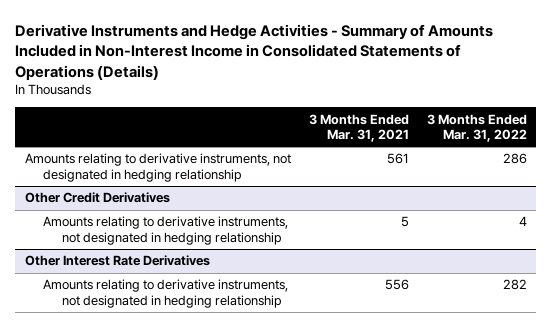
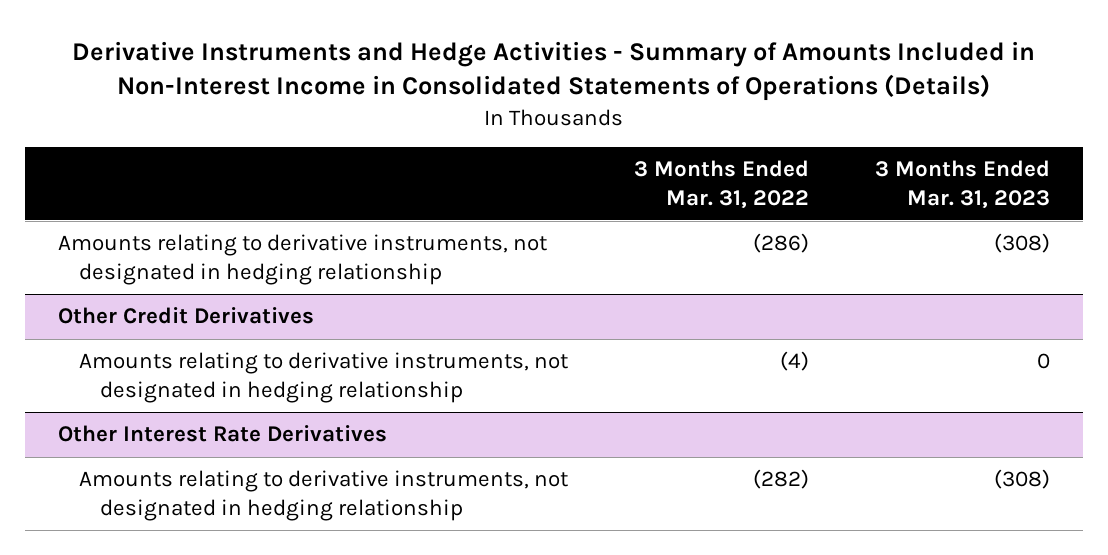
[308,113,409,143] 3 Months Ended Mar. 31, 2021 -> none
none -> [874,160,1050,209] 3 Months Ended Mar. 31, 2023
[503,153,528,165] 286 -> [752,233,809,254] (286)
[519,216,528,227] 4 -> [779,351,809,372] (4)
[503,279,528,291] 282 -> [752,469,809,490] (282)

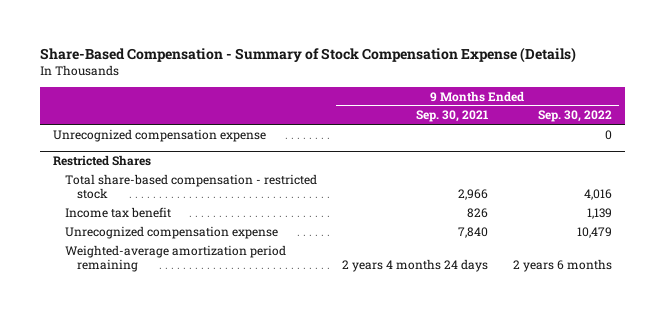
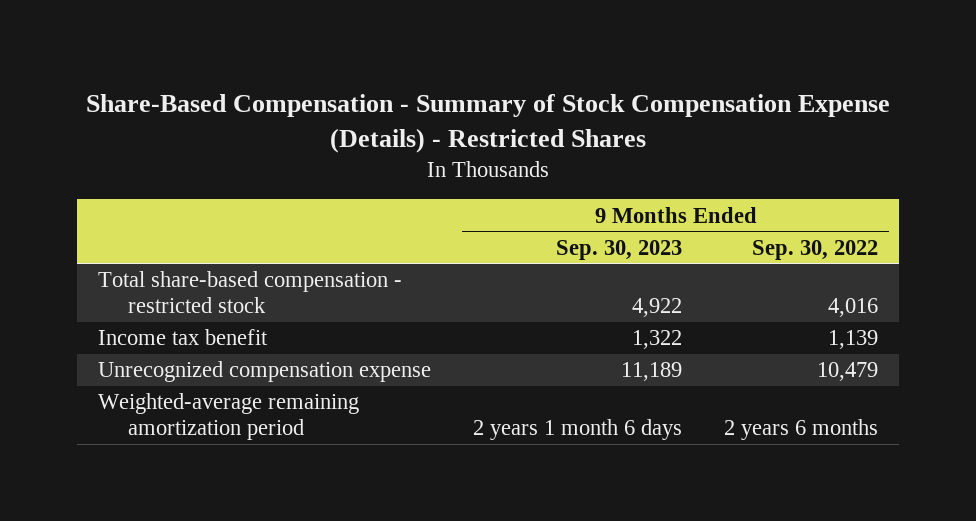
[40,46,577,63] Share-Based Compensation - Summary of Stock Compensation Expense (Details) -> [86,93,891,153] Share-Based Compensation - Summary of Stock Compensation Expense (Details) - Restricted Shares
[416,110,489,123] Sep. 30, 2021 -> none
none -> [556,239,683,260] Sep. 30, 2023
[52,128,266,142] Unrecognized compensation expense -> none
[52,154,151,166] Restricted Shares -> none
[64,244,286,272] Weighted-average amortization period remaining -> [97,393,359,441] Weighted-average remaining amortization period

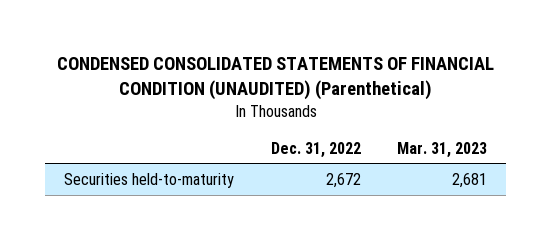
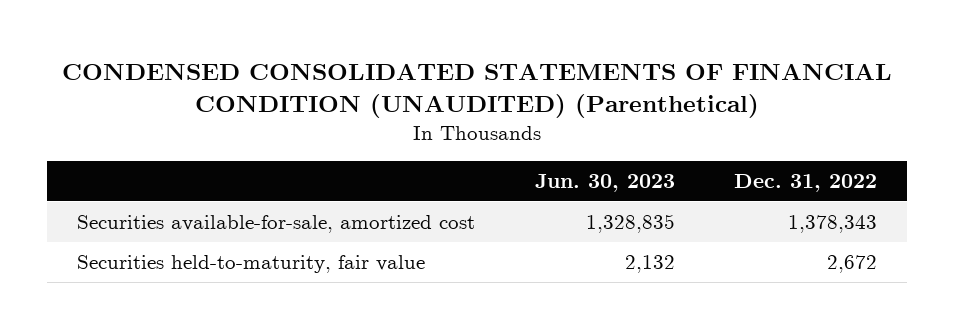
[397,141,488,158] Mar. 31, 2023 -> none
none -> [534,174,675,193] Jun. 30, 2023
none -> [76,215,475,234] Securities available-for-sale, amortized cost
[63,172,234,188] Securities held-to-maturity -> [76,255,425,274] Securities held-to-maturity, fair value

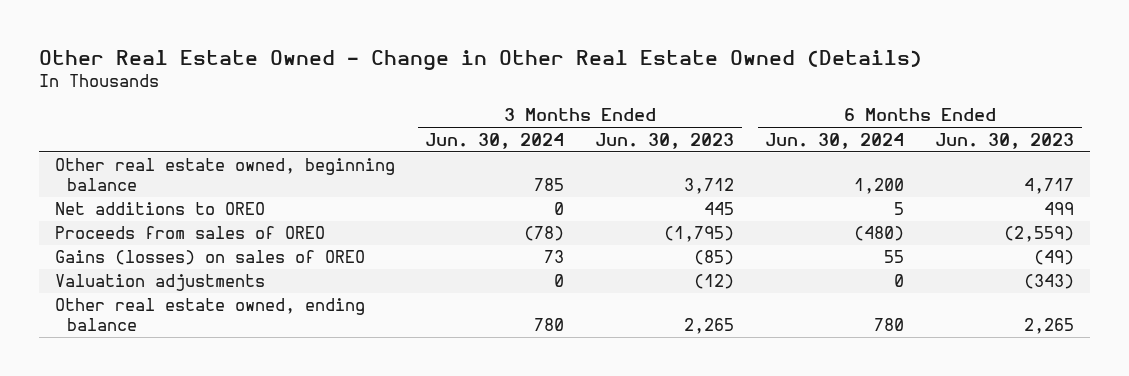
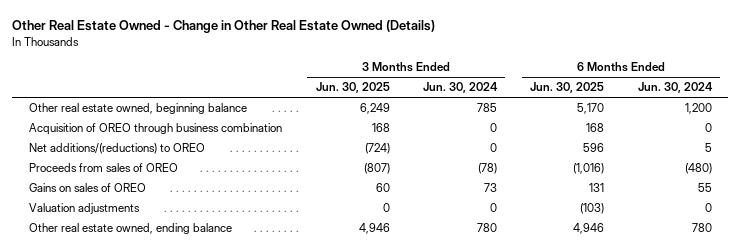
[595,132,735,149] Jun. 30, 2023 -> none
[935,132,1075,149] Jun. 30, 2023 -> none
none -> [315,82,390,94] Jun. 30, 2025
none -> [530,82,605,94] Jun. 30, 2025
none -> [29,123,283,136] Acquisition of OREO through business combination
[54,202,265,216] Net additions to OREO -> [29,143,206,155] Net additions/(reductions) to OREO
[54,250,365,266] Gains (losses) on sales of OREO -> [29,183,147,193] Gains on sales of OREO

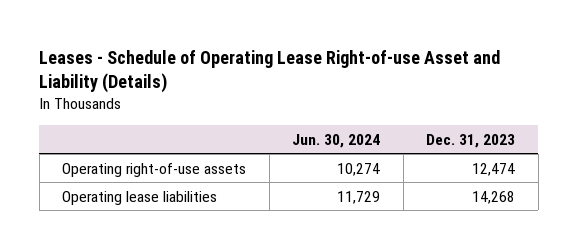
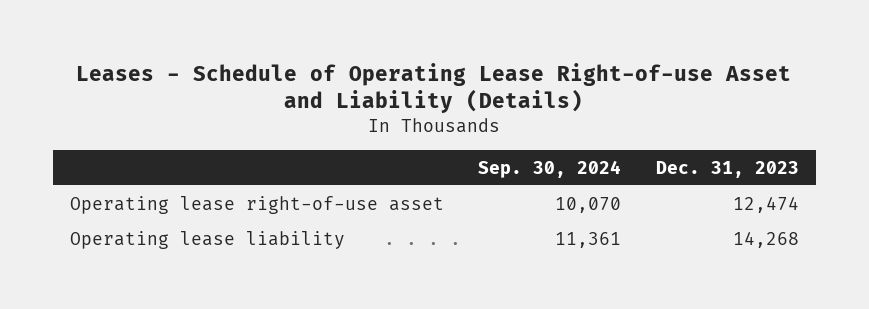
[292,133,381,148] Jun. 30, 2024 -> none
none -> [478,159,622,178] Sep. 30, 2024
[62,162,247,177] Operating right-of-use assets -> [70,195,445,214] Operating lease right-of-use asset
[62,190,218,205] Operating lease liabilities -> [70,230,346,249] Operating lease liability

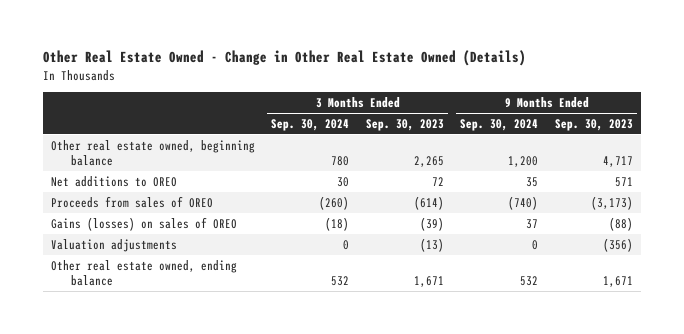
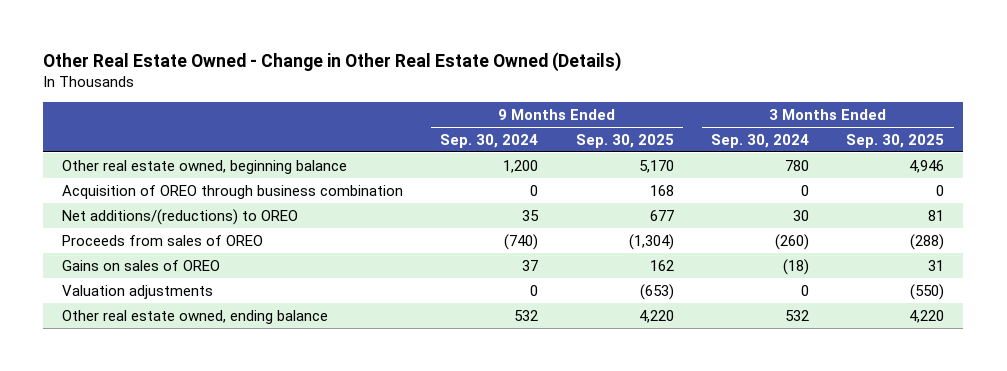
[365,118,444,131] Sep. 30, 2023 -> none
[554,118,633,131] Sep. 30, 2023 -> none
none -> [575,133,674,148] Sep. 30, 2025
none -> [846,133,945,148] Sep. 30, 2025
none -> [62,184,404,199] Acquisition of OREO through business combination
[50,175,177,187] Net additions to OREO -> [62,208,299,225] Net additions/(reductions) to OREO
[50,216,237,231] Gains (losses) on sales of OREO -> [62,259,221,271] Gains on sales of OREO

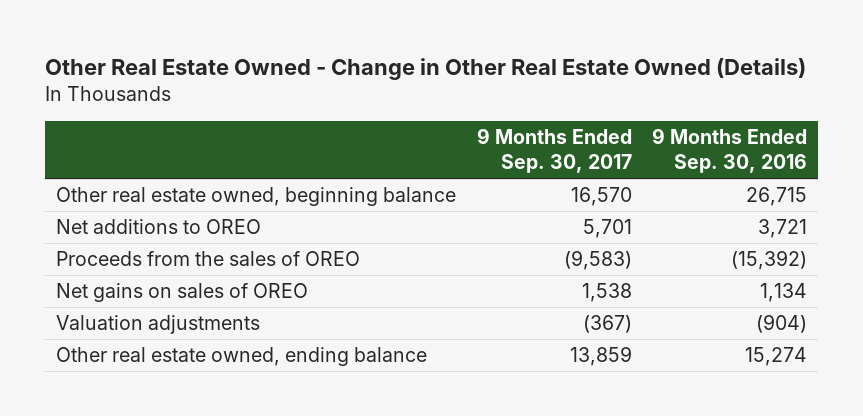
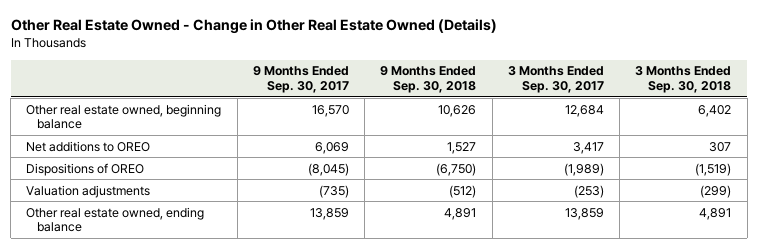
[652,127,808,173] 9 Months Ended Sep. 30, 2016 -> none
none -> [380,66,477,94] 9 Months Ended Sep. 30, 2018
none -> [507,66,604,94] 3 Months Ended Sep. 30, 2017
none -> [635,66,732,94] 3 Months Ended Sep. 30, 2018
[55,251,360,267] Proceeds from the sales of OREO -> none
[55,283,308,303] Net gains on sales of OREO -> none
[582,219,632,239] 5,701 -> [314,141,349,154] 6,069
none -> [26,162,145,176] Dispositions of OREO
[582,315,632,334] (367) -> [318,184,349,198] (735)

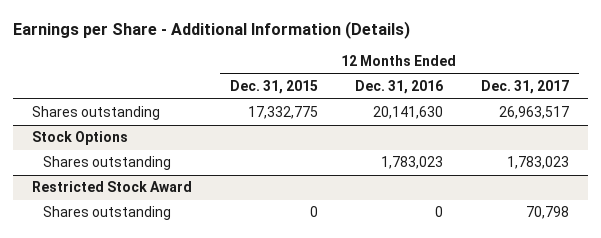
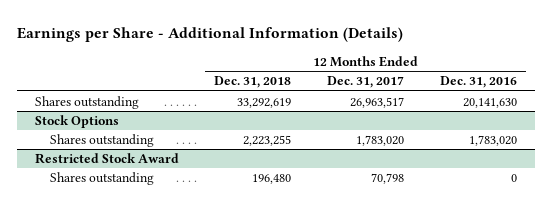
[229,79,318,94] Dec. 31, 2015 -> none
none -> [214,76,292,89] Dec. 31, 2018
[381,156,444,170] 1,783,023 -> [468,135,517,147] 1,783,020
[507,156,570,170] 1,783,023 -> [356,135,405,147] 1,783,020

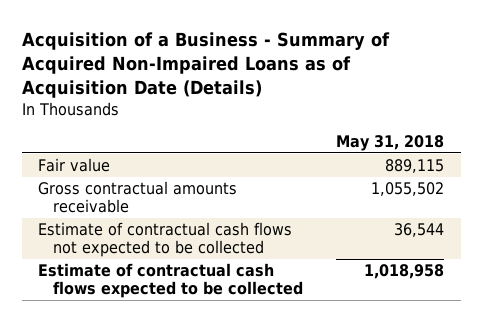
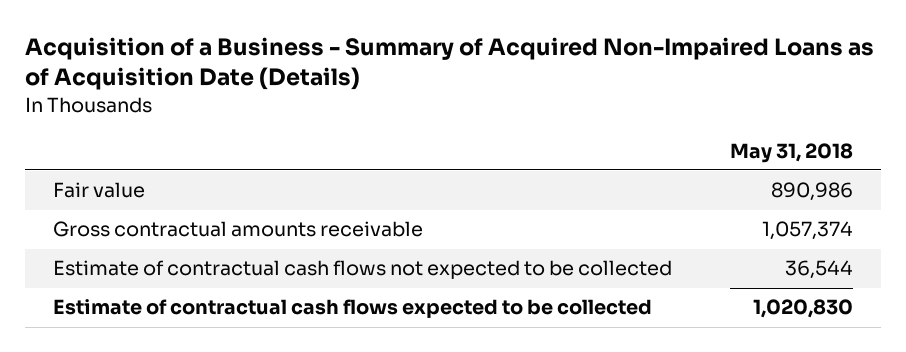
[385,158,445,173] 889,115 -> [770,182,853,202] 890,986
[371,181,445,196] 1,055,502 -> [761,221,853,241] 1,057,374
[364,263,445,279] 1,018,958 -> [752,299,853,319] 1,020,830

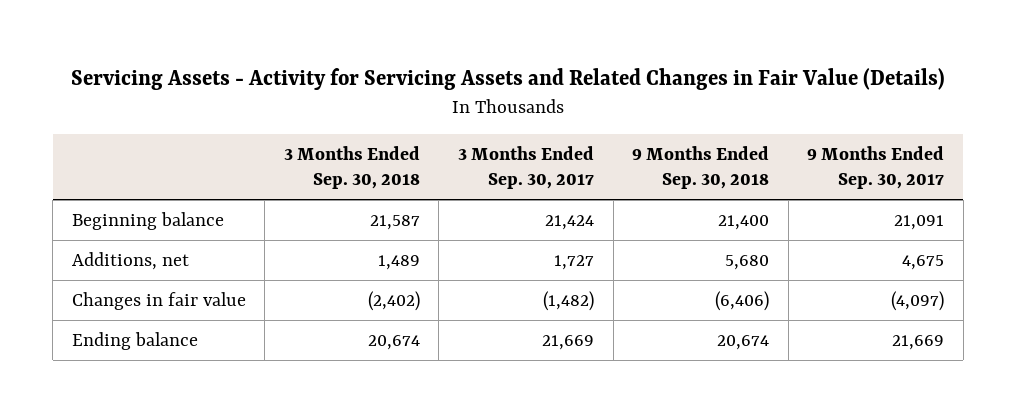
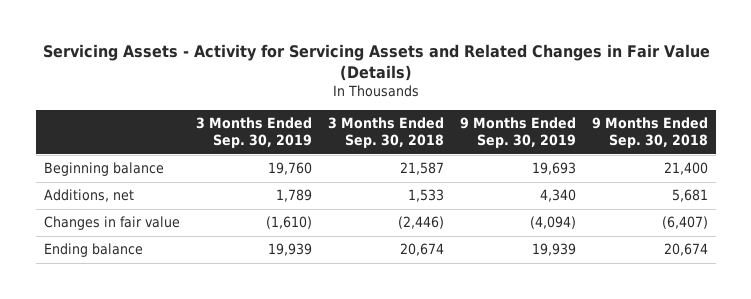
[457,145,594,189] 3 Months Ended Sep. 30, 2017 -> none
[807,145,945,189] 9 Months Ended Sep. 30, 2017 -> none
none -> [195,116,312,149] 3 Months Ended Sep. 30, 2019
none -> [459,116,576,149] 9 Months Ended Sep. 30, 2019
[377,255,420,271] 1,489 -> [407,189,444,203] 1,533
[725,255,770,271] 5,680 -> [671,189,708,203] 5,681
[367,291,420,312] (2,402) -> [397,216,444,230] (2,446)
[715,291,770,312] (6,406) -> [661,216,708,230] (6,407)

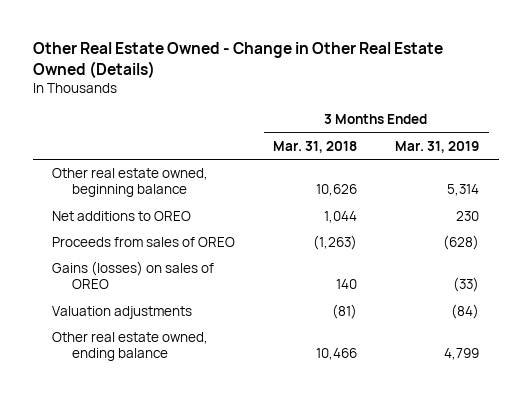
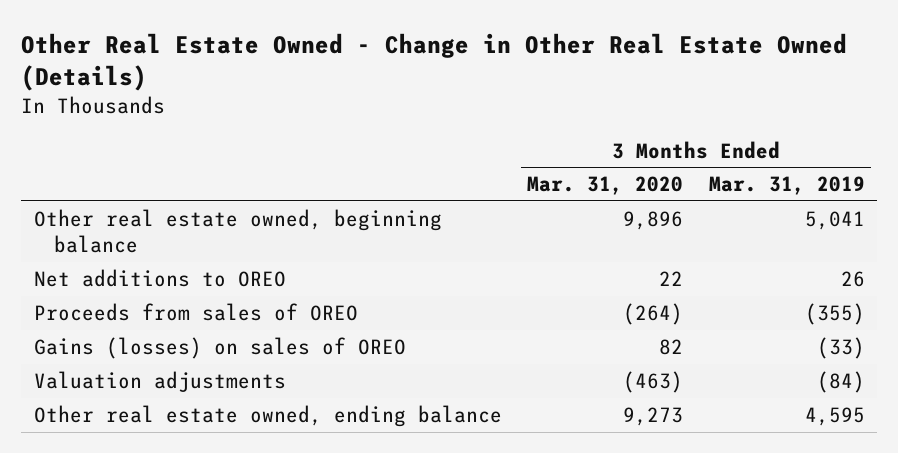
[273,140,358,153] Mar. 31, 2018 -> none
none -> [527,176,684,196] Mar. 31, 2020
[447,184,480,197] 5,314 -> [804,211,865,231] 5,041
[456,211,480,222] 230 -> [840,271,865,288] 26
[443,235,480,251] (628) -> [804,303,865,326] (355)
[444,348,480,361] 4,799 -> [804,407,865,427] 4,595

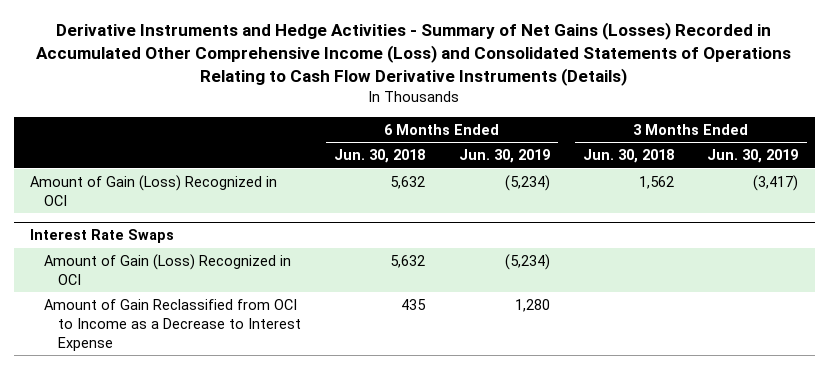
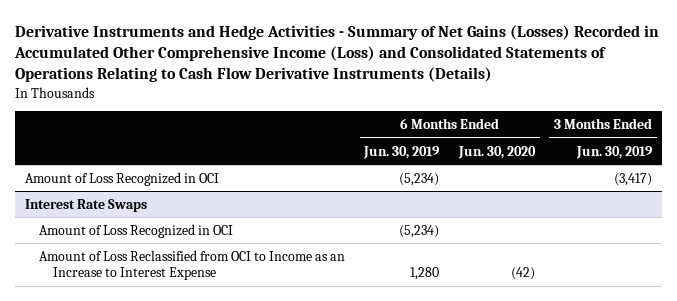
[334,149,426,164] Jun. 30, 2018 -> none
[583,149,675,164] Jun. 30, 2018 -> none
none -> [457,145,536,159] Jun. 30, 2020
[30,174,278,206] Amount of Gain (Loss) Recognized in OCI -> [25,171,220,186] Amount of Loss Recognized in OCI
[44,253,292,285] Amount of Gain (Loss) Recognized in OCI -> [39,223,234,238] Amount of Loss Recognized in OCI
[44,298,301,351] Amount of Gain Reclassified from OCI to Income as a Decrease to Interest Expense -> [39,249,346,281] Amount of Loss Reclassified from OCI to Income as an Increase to Interest Expense

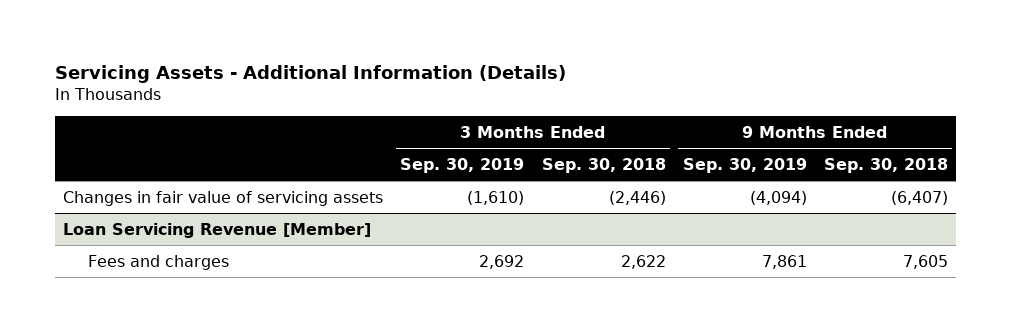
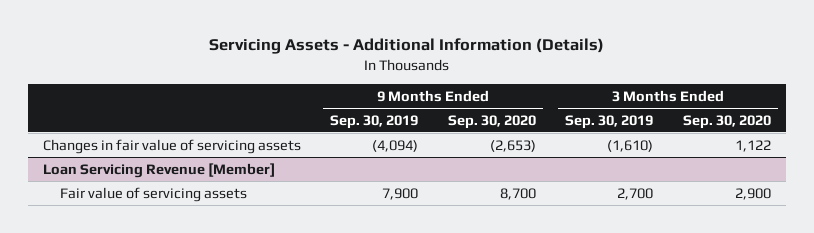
[541,157,666,173] Sep. 30, 2018 -> none
[823,157,948,173] Sep. 30, 2018 -> none
none -> [447,114,536,129] Sep. 30, 2020
none -> [682,114,771,129] Sep. 30, 2020
[87,254,229,270] Fees and charges -> none
none -> [60,186,248,202] Fair value of servicing assets

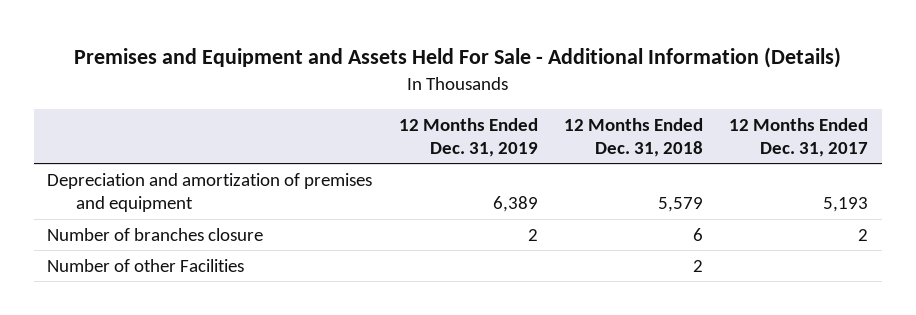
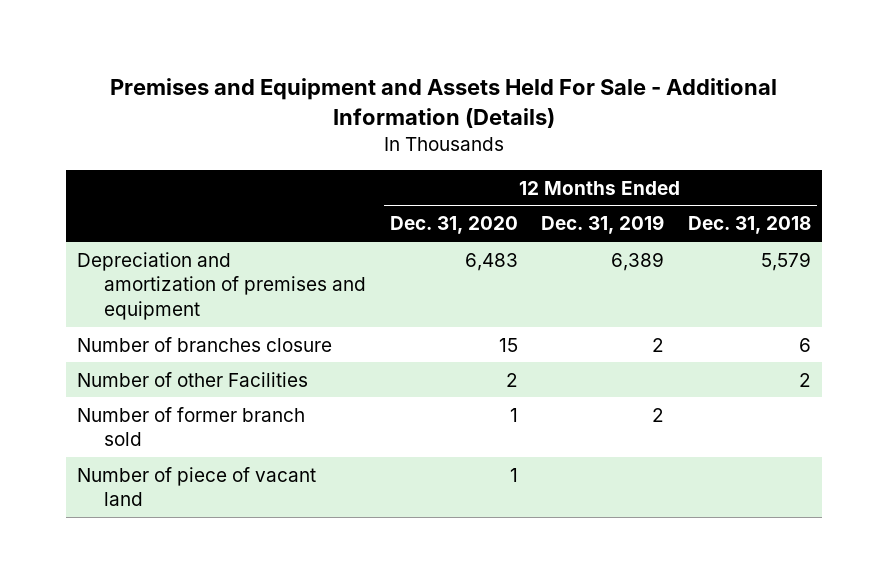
[729,117,869,158] 12 Months Ended Dec. 31, 2017 -> none
none -> [389,216,518,235] Dec. 31, 2020
none -> [77,406,306,447] Number of former branch sold
none -> [77,466,317,507] Number of piece of vacant land

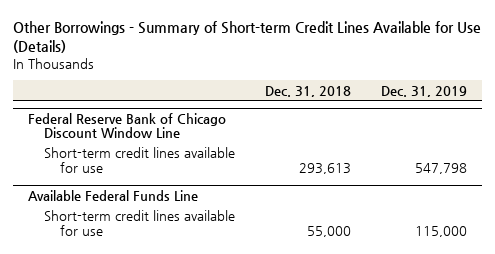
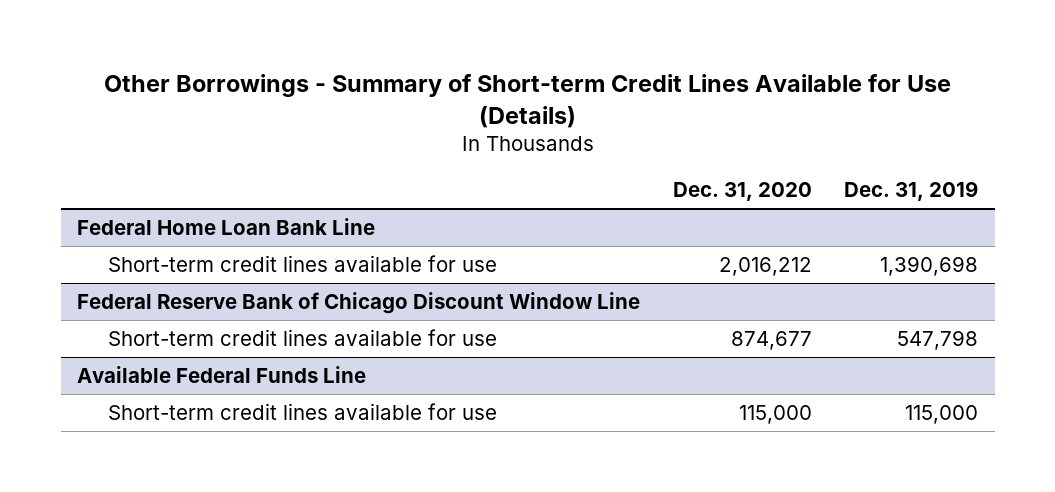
[264,85,351,97] Dec. 31, 2018 -> none
none -> [672,182,812,202] Dec. 31, 2020
none -> [76,217,375,235] Federal Home Loan Bank Line
none -> [108,254,498,272] Short-term credit lines available for use

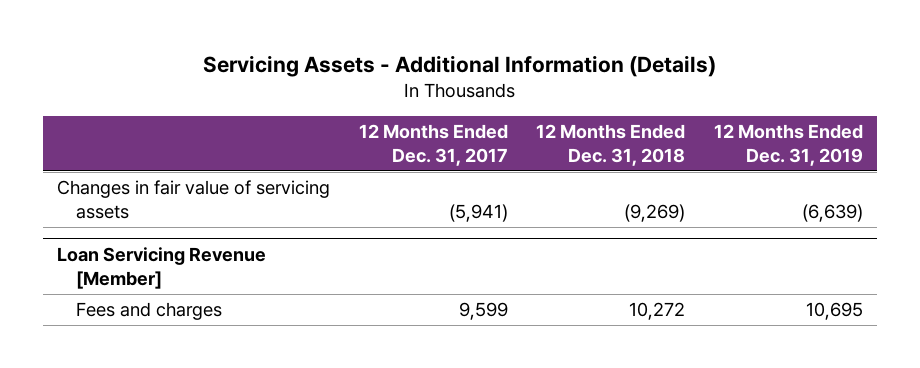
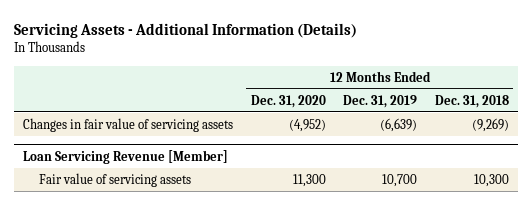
[358,123,508,166] 12 Months Ended Dec. 31, 2017 -> none
none -> [250,94,326,108] Dec. 31, 2020
[76,302,223,321] Fees and charges -> none
none -> [39,173,192,188] Fair value of servicing assets

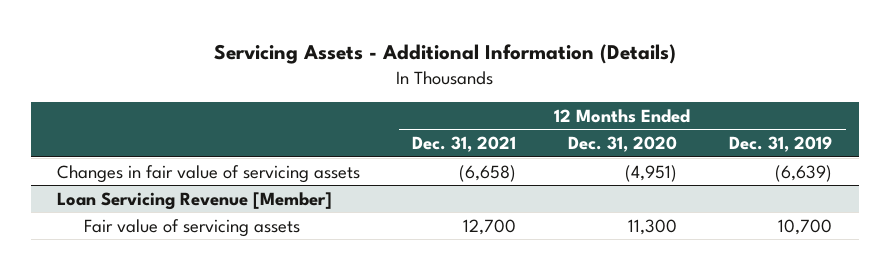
[434,94,509,108] Dec. 31, 2018 -> none
none -> [412,135,517,152] Dec. 31, 2021
[288,119,326,133] (4,952) -> [625,164,678,182] (4,951)

